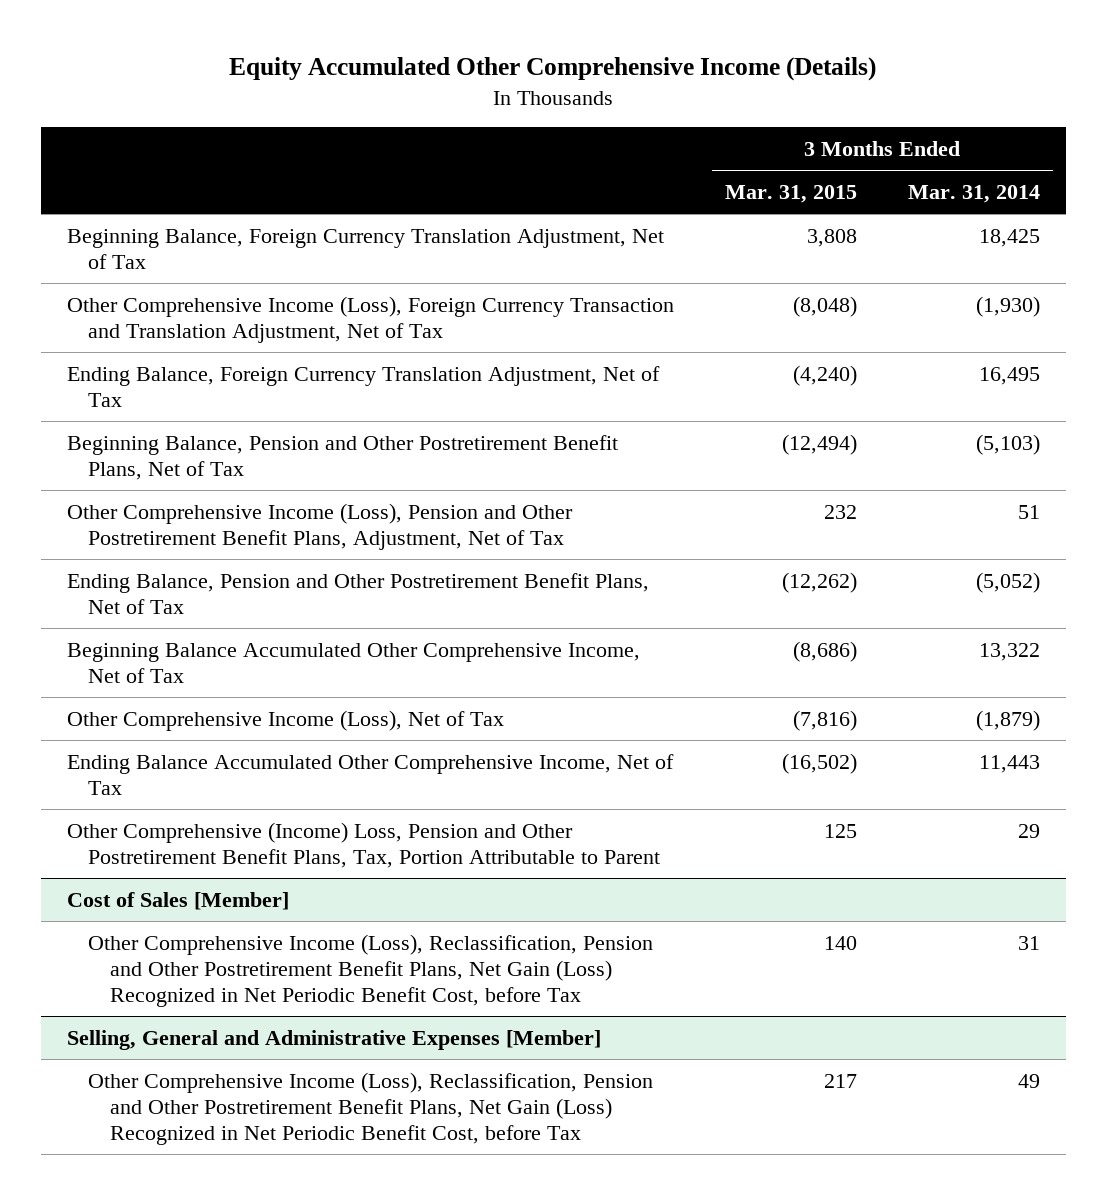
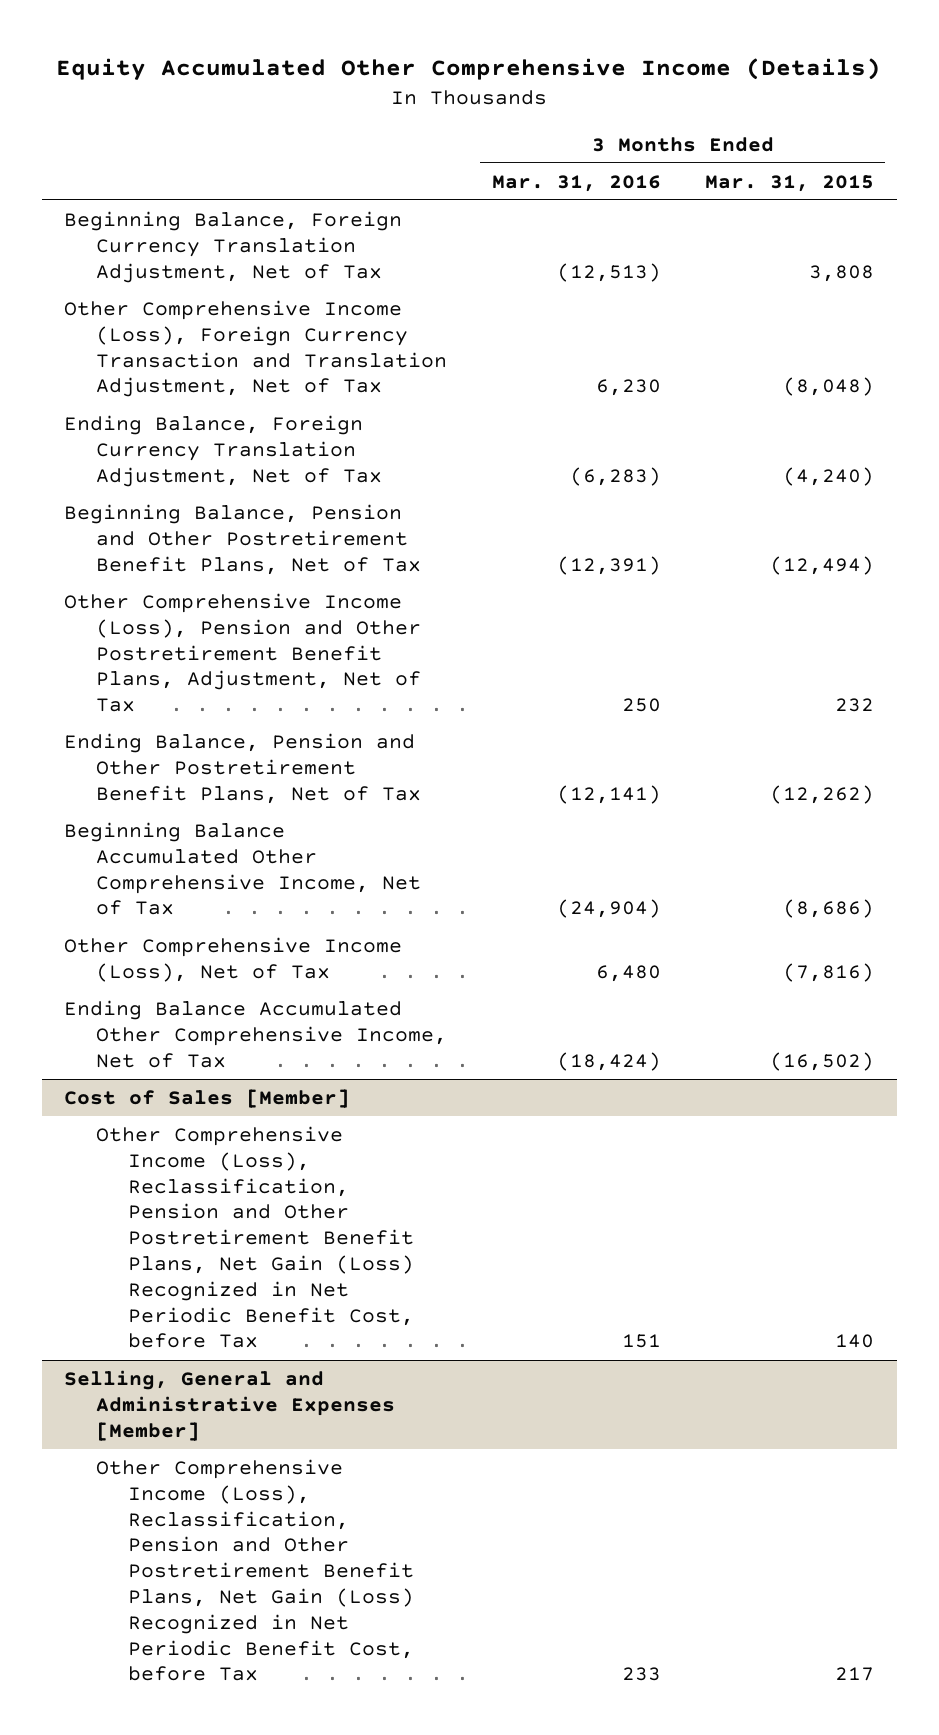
[908,184,1041,203] Mar. 31, 2014 -> none
none -> [491,174,661,192] Mar. 31, 2016
[66,821,661,868] Other Comprehensive (Income) Loss, Pension and Other Postretirement Benefit Plans, Tax, Portion Attributable to Parent -> none

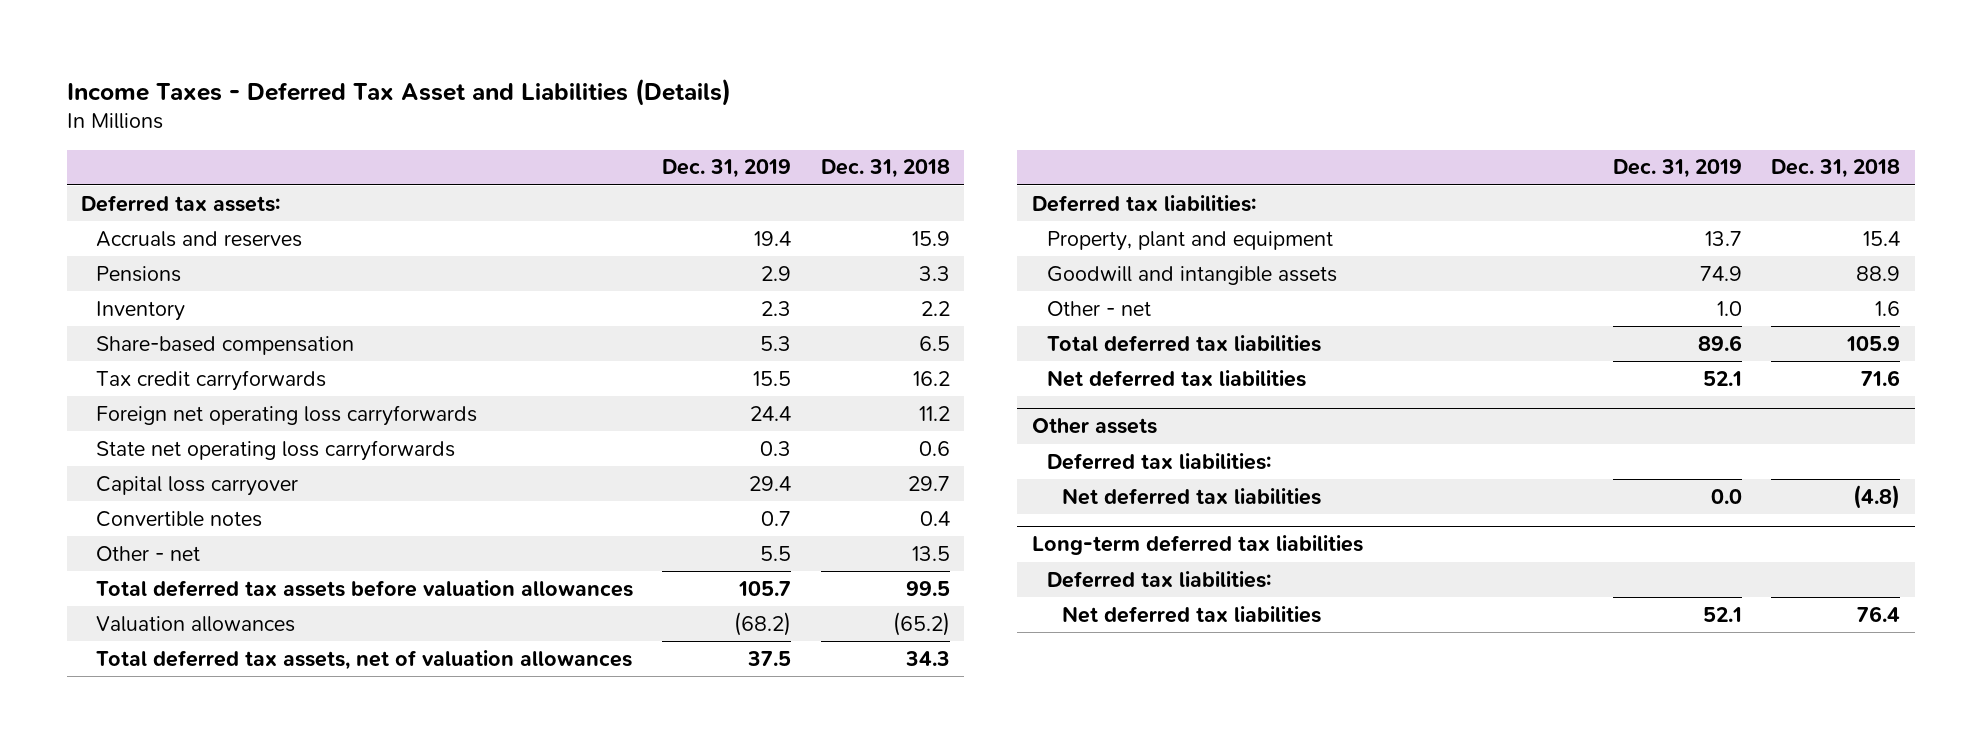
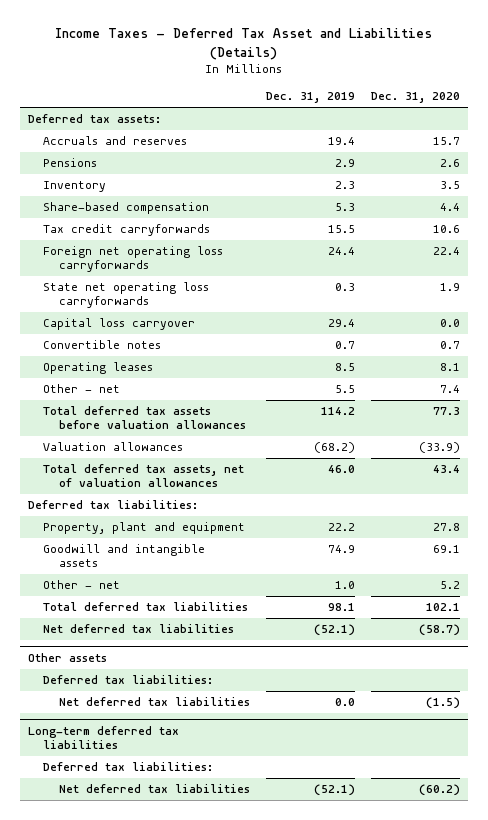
[820,159,950,179] Dec. 31, 2018 -> none
none -> [371,91,461,103] Dec. 31, 2020
none -> [43,362,154,375] Operating leases
[738,580,792,596] 105.7 -> [320,407,355,416] 114.2
[747,650,792,666] 37.5 -> [327,465,355,474] 46.0
[1705,230,1743,246] 13.7 -> [327,523,355,532] 22.2
[1698,334,1743,351] 89.6 -> [327,603,355,612] 98.1
[1703,370,1743,386] 52.1 -> [313,624,355,637] (52.1)
[1703,606,1743,622] 52.1 -> [313,784,355,797] (52.1)

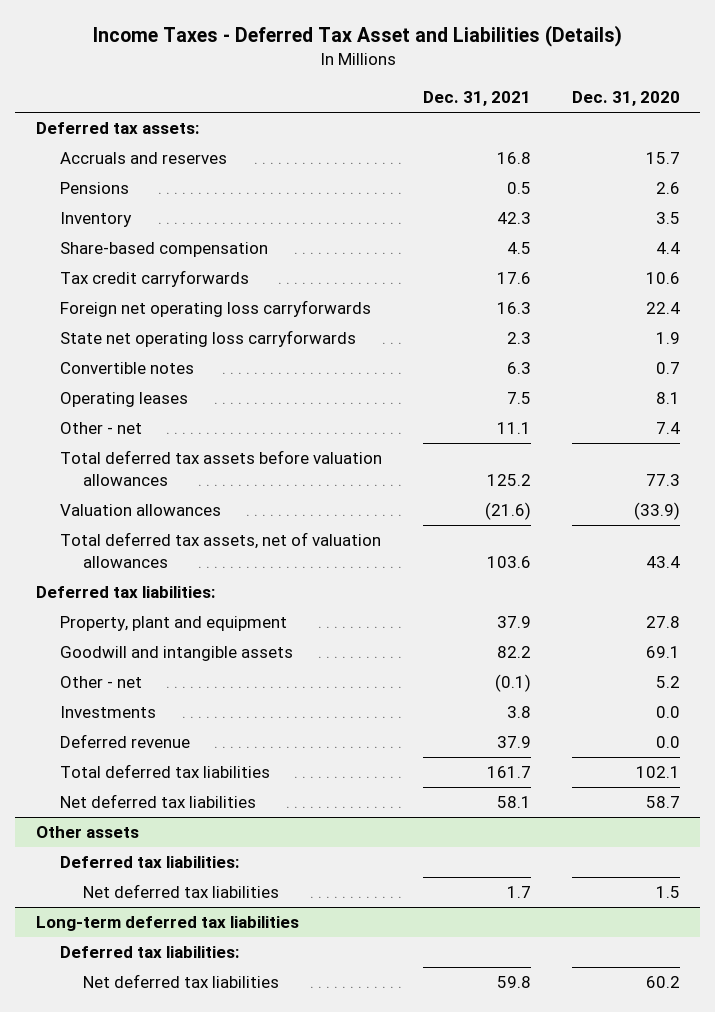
[265,91,355,103] Dec. 31, 2019 -> none
none -> [422,90,531,106] Dec. 31, 2021
[43,318,196,331] Capital loss carryover -> none
none -> [59,706,156,719] Investments
none -> [59,734,190,749] Deferred revenue
[419,624,461,637] (58.7) -> [645,796,680,809] 58.7
[426,697,461,710] (1.5) -> [655,886,680,899] 1.5
[419,784,461,797] (60.2) -> [645,976,680,989] 60.2

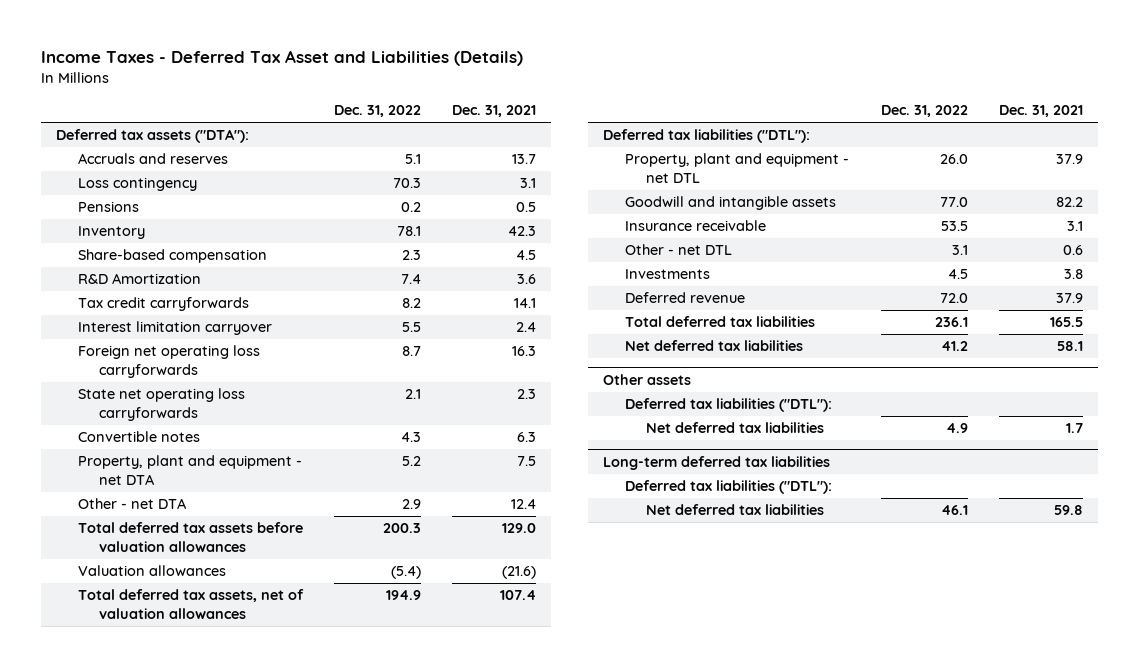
[571,90,680,106] Dec. 31, 2020 -> none
none -> [333,104,421,117] Dec. 31, 2022
[35,122,199,135] Deferred tax assets: -> [56,129,250,144] Deferred tax assets ("DTA"):
[496,152,531,165] 16.8 -> [511,154,536,165] 13.7
none -> [77,177,197,192] Loss contingency
none -> [77,273,201,285] R&D Amortization
[496,272,531,285] 17.6 -> [513,298,536,309] 14.1
none -> [77,321,272,336] Interest limitation carryover
[59,392,188,408] Operating leases -> [77,455,302,485] Property, plant and equipment - net DTA
[59,422,142,435] Other - net -> [77,498,187,510] Other - net DTA
[496,422,531,435] 11.1 -> [510,499,536,510] 12.4
[486,474,531,487] 125.2 -> [501,523,536,534] 129.0
[486,556,531,569] 103.6 -> [499,590,536,601] 107.4
[35,586,215,599] Deferred tax liabilities: -> [603,129,811,144] Deferred tax liabilities ("DTL"):
[59,616,287,632] Property, plant and equipment -> [624,153,849,183] Property, plant and equipment - net DTL
none -> [624,220,766,232] Insurance receivable
[59,676,142,689] Other - net -> [624,244,732,256] Other - net DTL
[494,674,531,693] (0.1) -> [1062,245,1083,256] 0.6
[486,766,531,779] 161.7 -> [1049,317,1083,328] 165.5
[59,856,239,869] Deferred tax liabilities: -> [624,398,832,413] Deferred tax liabilities ("DTL"):
[59,946,239,959] Deferred tax liabilities: -> [624,480,832,495] Deferred tax liabilities ("DTL"):

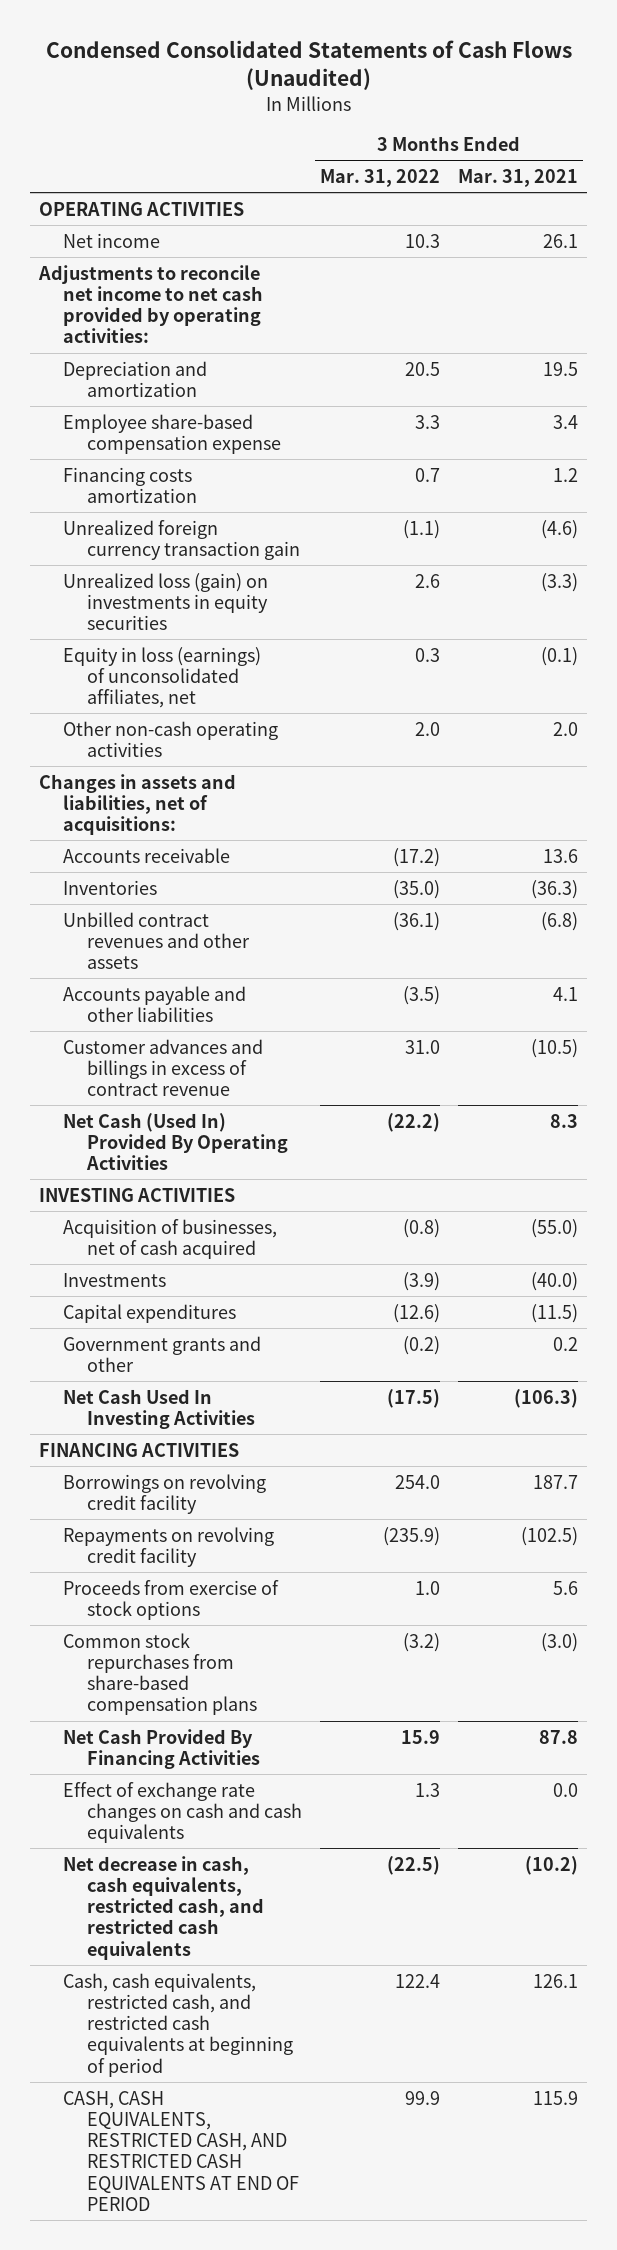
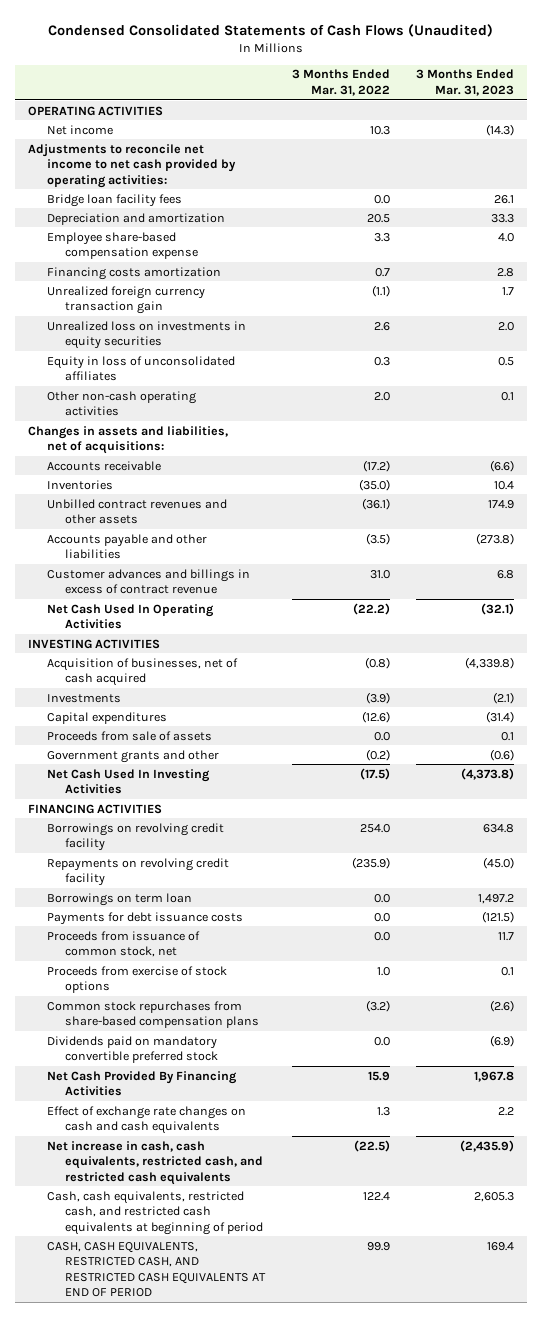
[458,169,579,188] Mar. 31, 2021 -> none
none -> [415,69,514,96] 3 Months Ended Mar. 31, 2023
none -> [46,193,182,207] Bridge loan facility fees
[62,572,268,631] Unrealized loss (gain) on investments in equity securities -> [46,320,246,350] Unrealized loss on investments in equity securities
[62,646,261,709] Equity in loss (earnings) of unconsolidated affiliates, net -> [46,355,235,382] Equity in loss of unconsolidated affiliates
[62,1112,288,1171] Net Cash (Used In) Provided By Operating Activities -> [46,603,214,630] Net Cash Used In Operating Activities
none -> [46,730,212,741] Proceeds from sale of assets
none -> [46,892,192,906] Borrowings on term loan
none -> [46,911,243,925] Payments for debt issuance costs
none -> [46,930,200,958] Proceeds from issuance of common stock, net
none -> [46,1035,219,1064] Dividends paid on mandatory convertible preferred stock
[62,1855,264,1960] Net decrease in cash, cash equivalents, restricted cash, and restricted cash equivalents -> [46,1140,264,1185] Net increase in cash, cash equivalents, restricted cash, and restricted cash equivalents

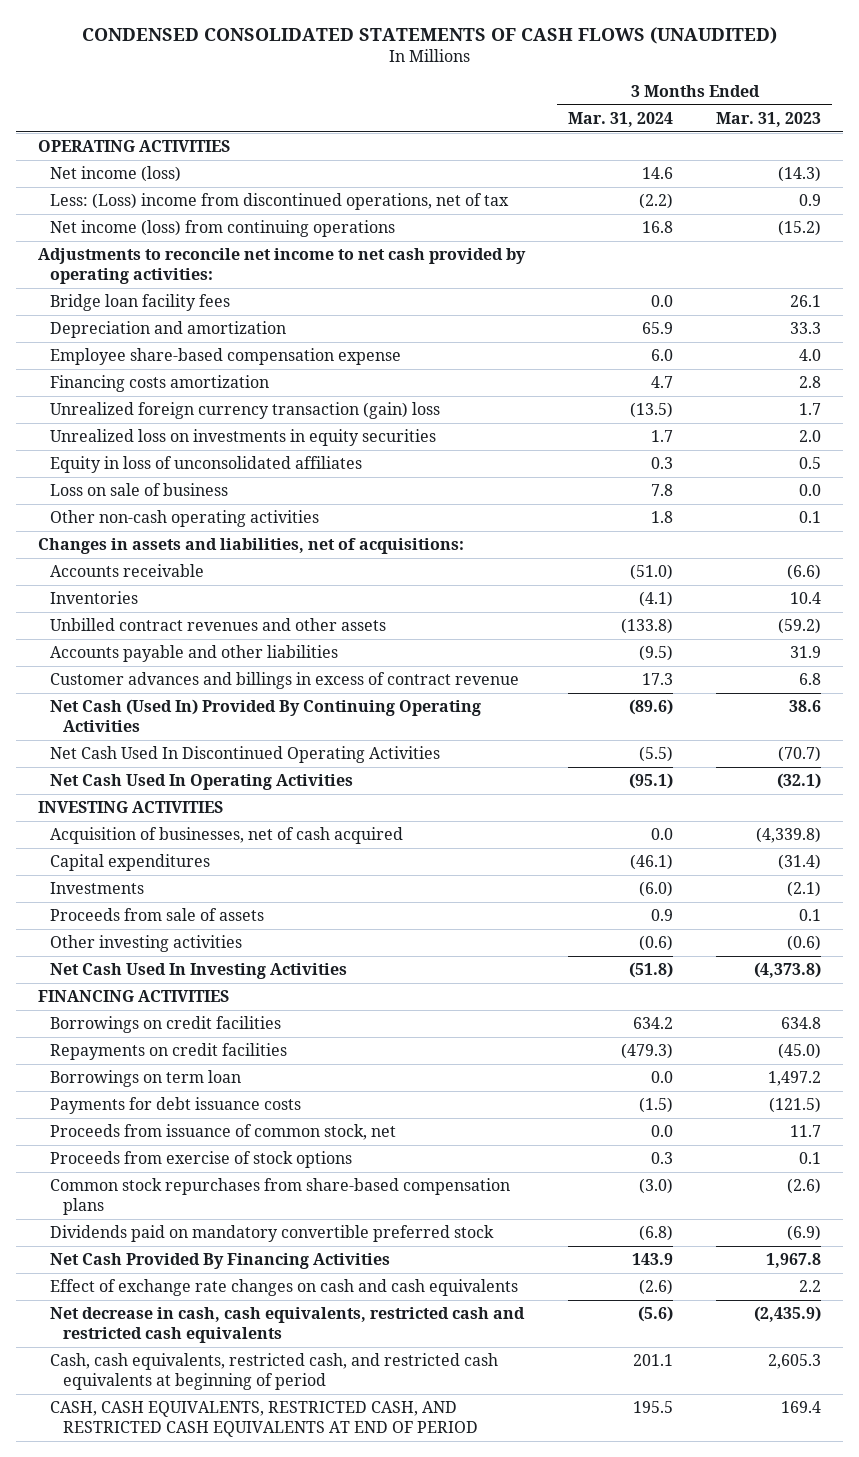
[48,23,494,37] Condensed Consolidated Statements of Cash Flows (Unaudited) -> [81,26,777,44] CONDENSED CONSOLIDATED STATEMENTS OF CASH FLOWS (UNAUDITED)
[291,69,390,96] 3 Months Ended Mar. 31, 2022 -> none
none -> [568,112,674,128] Mar. 31, 2024
[46,124,113,135] Net income -> [50,166,182,183] Net income (loss)
none -> [50,193,510,211] Less: (Loss) income from discontinued operations, net of tax
none -> [50,220,396,238] Net income (loss) from continuing operations
[46,285,205,315] Unrealized foreign currency transaction gain -> [50,402,441,420] Unrealized foreign currency transaction (gain) loss
none -> [50,483,229,497] Loss on sale of business
[487,499,514,509] 174.9 -> [778,618,822,635] (59.2)
[475,532,514,545] (273.8) -> [790,646,822,659] 31.9
none -> [50,699,482,732] Net Cash (Used In) Provided By Continuing Operating Activities
none -> [50,746,441,764] Net Cash Used In Discontinued Operating Activities
[46,693,121,703] Investments -> [50,882,145,895] Investments
[46,749,219,763] Government grants and other -> none
none -> [50,935,243,953] Other investing activities
[46,822,224,852] Borrowings on revolving credit facility -> [50,1016,282,1034] Borrowings on credit facilities
[46,857,229,887] Repayments on revolving credit facility -> [50,1043,288,1061] Repayments on credit facilities
[46,1140,264,1185] Net increase in cash, cash equivalents, restricted cash, and restricted cash equivalents -> [50,1307,526,1343] Net decrease in cash, cash equivalents, restricted cash and restricted cash equivalents

